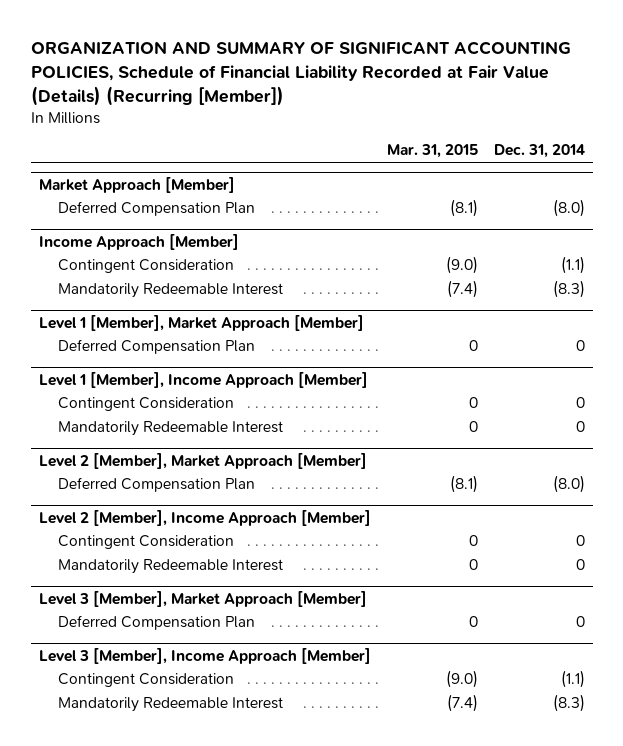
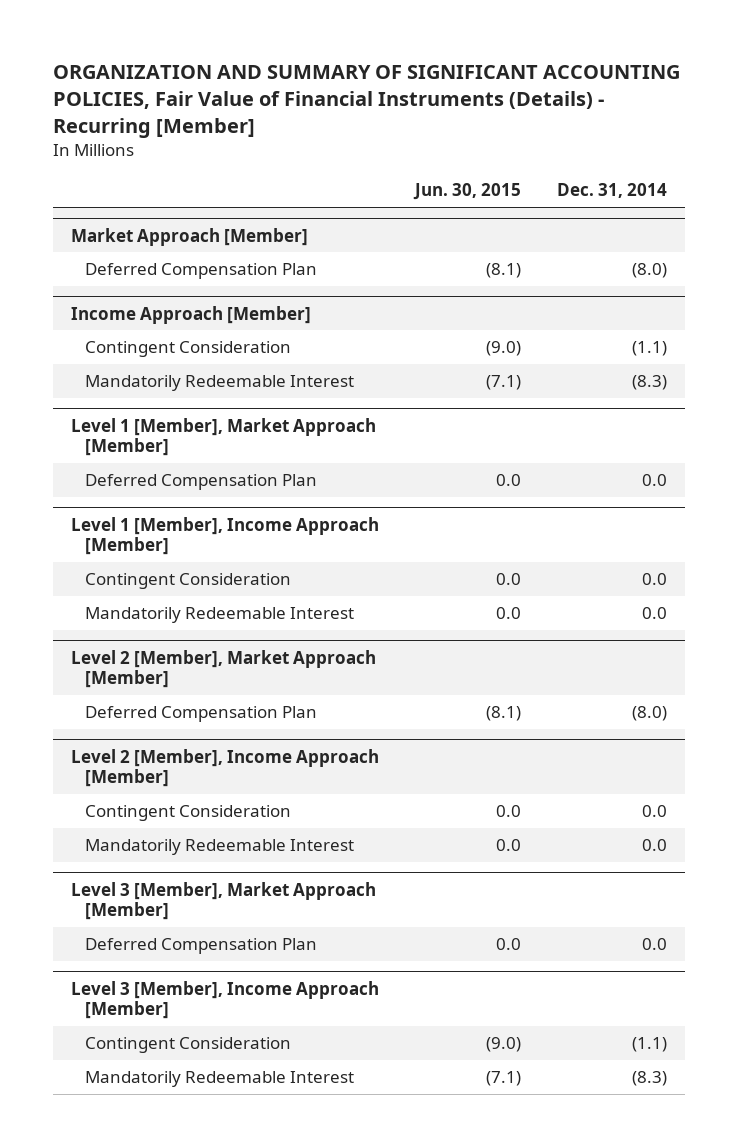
[30,41,571,107] ORGANIZATION AND SUMMARY OF SIGNIFICANT ACCOUNTING POLICIES, Schedule of Financial Liability Recorded at Fair Value (Details) (Recurring [Member]) -> [52,65,680,138] ORGANIZATION AND SUMMARY OF SIGNIFICANT ACCOUNTING POLICIES, Fair Value of Financial Instruments (Details) - Recurring [Member]
[386,144,478,159] Mar. 31, 2015 -> none
none -> [412,183,521,201] Jun. 30, 2015
[575,340,585,352] 0 -> [642,474,668,487] 0.0
[575,397,585,409] 0 -> [642,573,668,586] 0.0
[575,421,585,433] 0 -> [642,607,668,620] 0.0
[575,535,585,547] 0 -> [642,805,668,818] 0.0
[575,559,585,571] 0 -> [642,839,668,852] 0.0
[575,616,585,628] 0 -> [642,938,668,951] 0.0

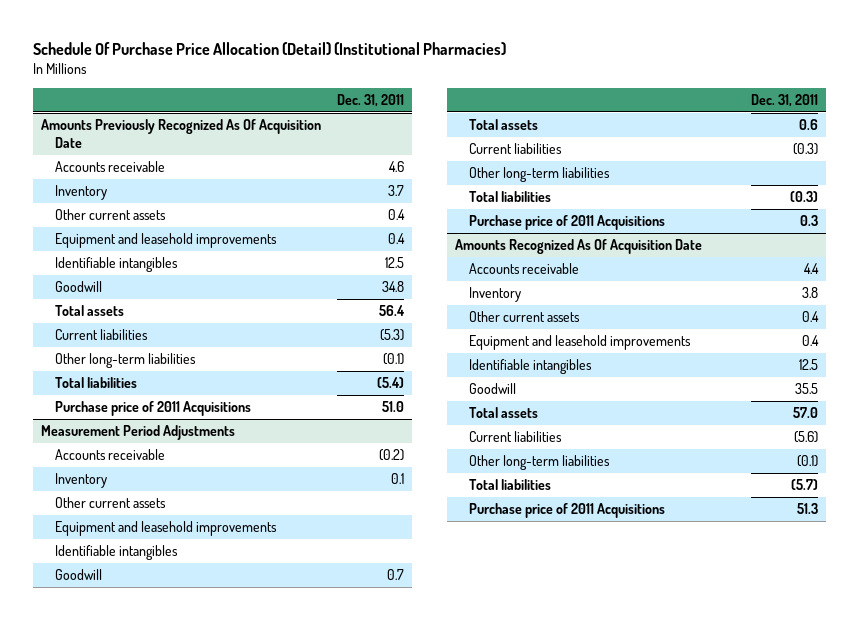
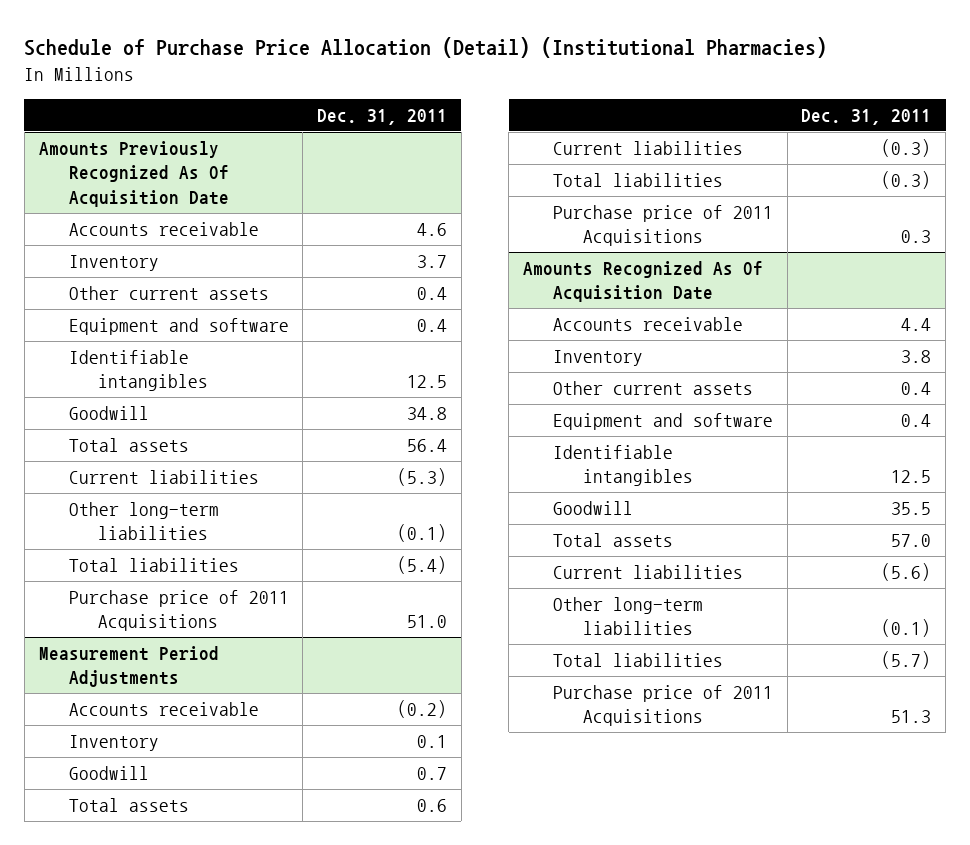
[33,41,507,55] Schedule Of Purchase Price Allocation (Detail) (Institutional Pharmacies) -> [24,37,828,59] Schedule of Purchase Price Allocation (Detail) (Institutional Pharmacies)
[55,233,278,249] Equipment and leasehold improvements -> [68,318,289,336] Equipment and software
[55,497,167,509] Other current assets -> none
[55,521,278,537] Equipment and leasehold improvements -> none
[55,545,179,561] Identifiable intangibles -> none
[469,167,611,183] Other long-term liabilities -> none
[469,335,692,351] Equipment and leasehold improvements -> [552,413,773,431] Equipment and software

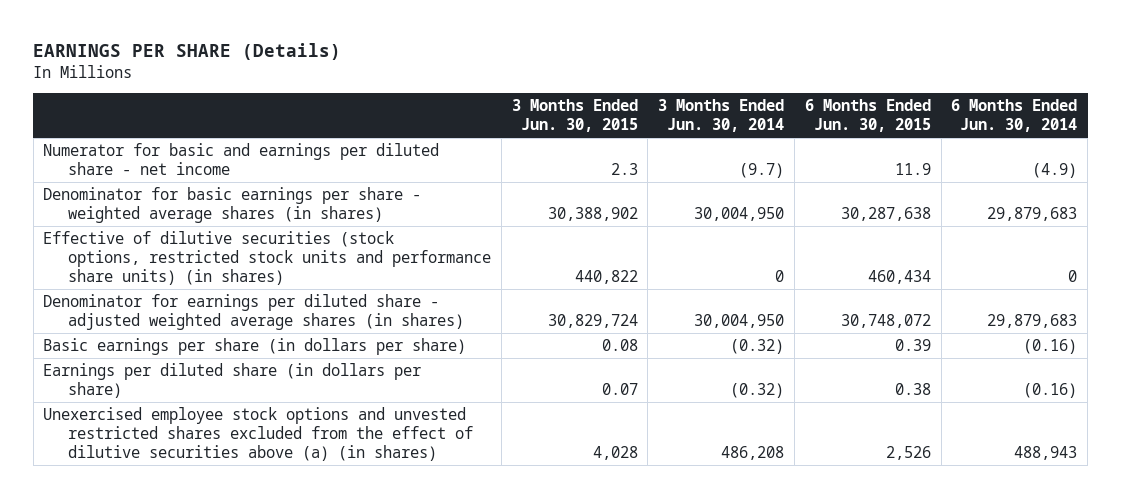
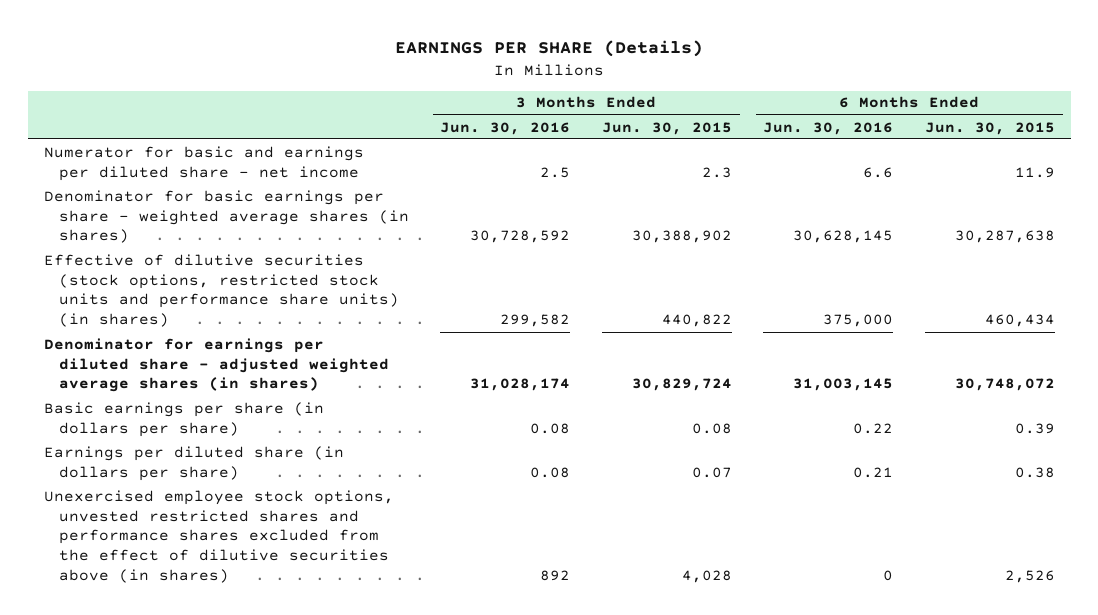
[658,99,785,133] 3 Months Ended Jun. 30, 2014 -> none
[951,99,1078,133] 6 Months Ended Jun. 30, 2014 -> none
none -> [440,121,571,135] Jun. 30, 2016
none -> [763,121,894,135] Jun. 30, 2016
[43,407,473,462] Unexercised employee stock options and unvested restricted shares excluded from the effect of dilutive securities above (a) (in shares) -> [43,489,394,584] Unexercised employee stock options, unvested restricted shares and performance shares excluded from the effect of dilutive securities above (in shares)

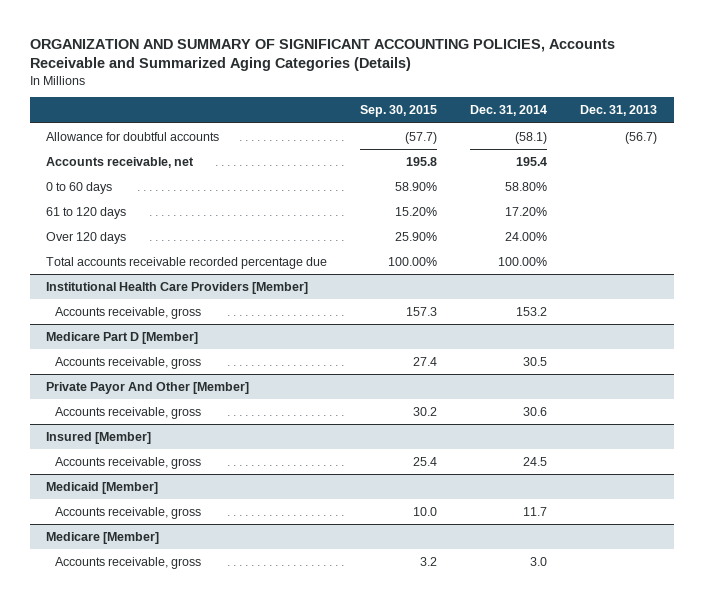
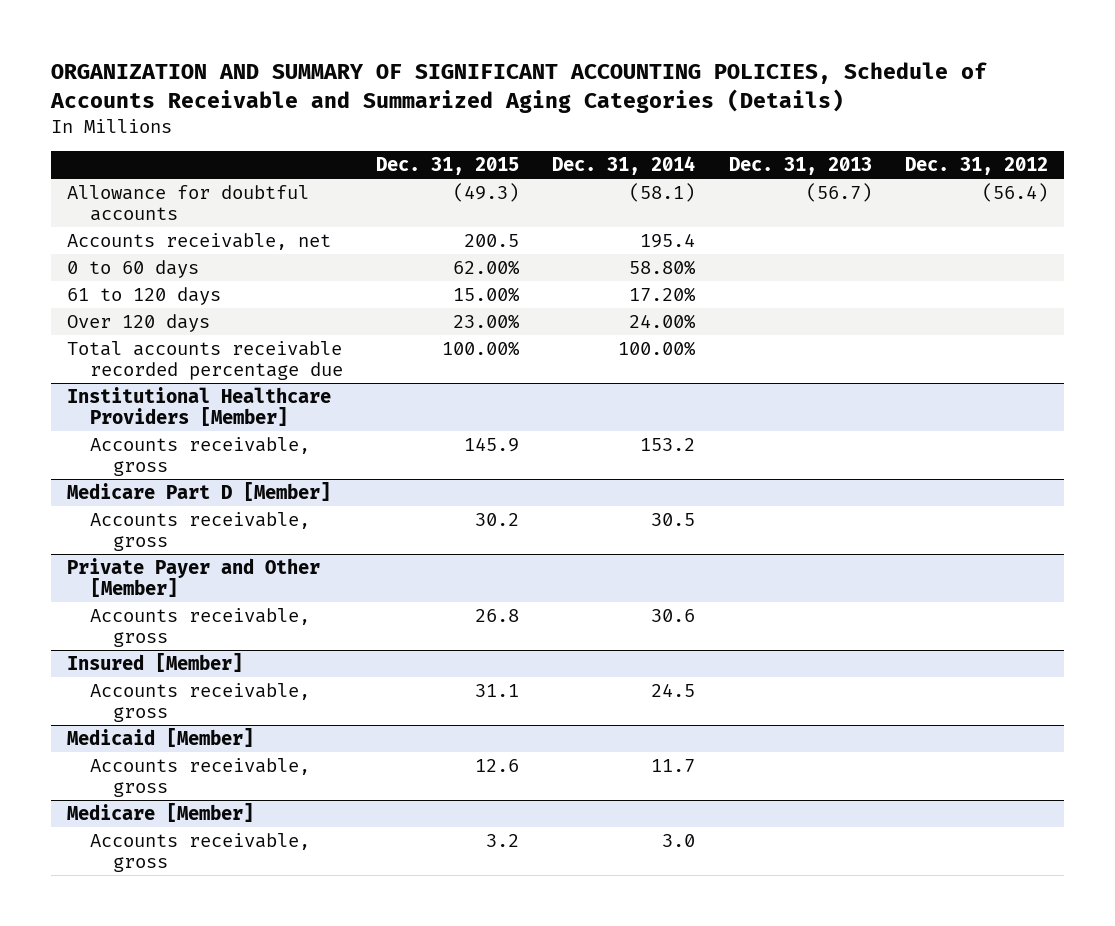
[29,38,615,72] ORGANIZATION AND SUMMARY OF SIGNIFICANT ACCOUNTING POLICIES, Accounts Receivable and Summarized Aging Categories (Details) -> [49,62,987,113] ORGANIZATION AND SUMMARY OF SIGNIFICANT ACCOUNTING POLICIES, Schedule of Accounts Receivable and Summarized Aging Categories (Details)
[360,105,438,118] Sep. 30, 2015 -> none
none -> [376,157,520,176] Dec. 31, 2015
none -> [904,157,1048,176] Dec. 31, 2012
[46,281,309,294] Institutional Health Care Providers [Member] -> [67,386,332,427] Institutional Healthcare Providers [Member]
[46,381,250,394] Private Payor And Other [Member] -> [67,557,321,598] Private Payer and Other [Member]

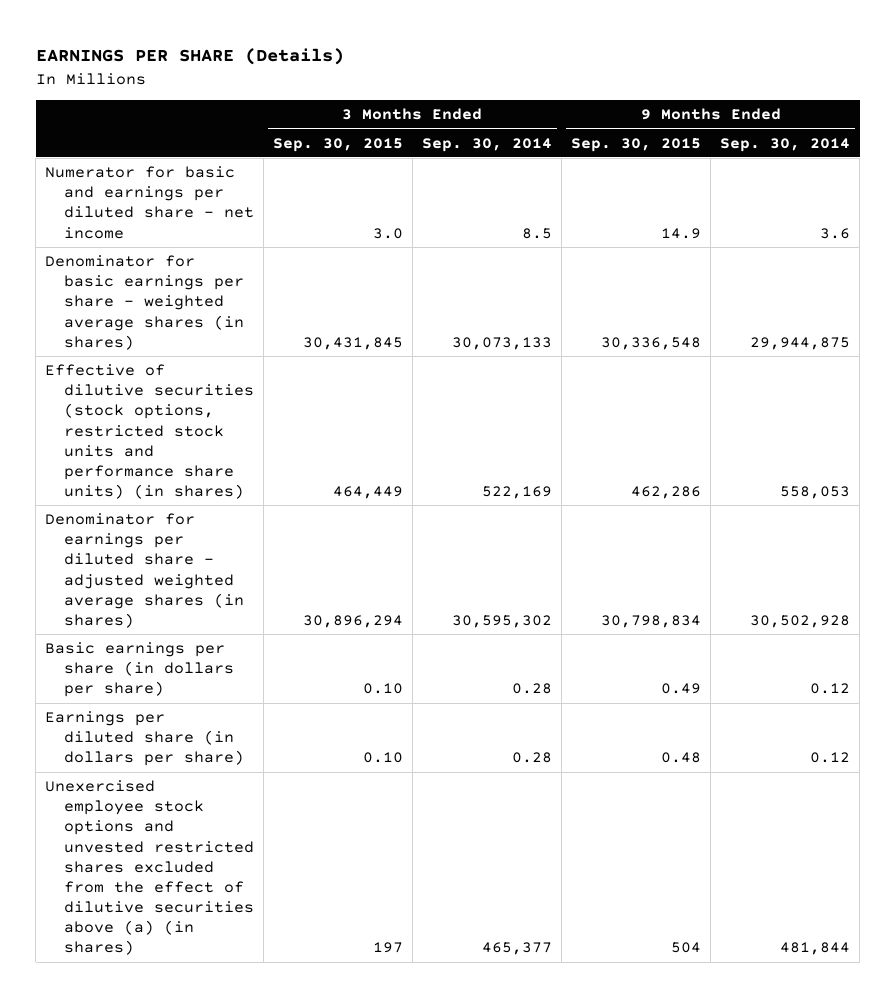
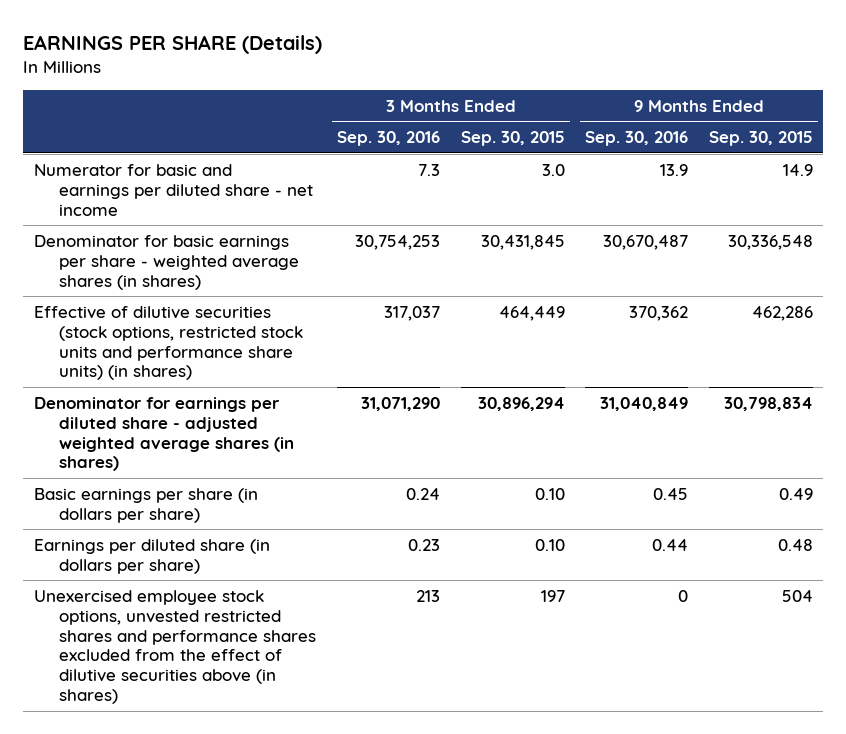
[421,137,552,152] Sep. 30, 2014 -> none
[720,137,851,152] Sep. 30, 2014 -> none
none -> [337,131,441,147] Sep. 30, 2016
none -> [585,131,689,147] Sep. 30, 2016
[45,780,254,956] Unexercised employee stock options and unvested restricted shares excluded from the effect of dilutive securities above (a) (in shares) -> [33,589,317,705] Unexercised employee stock options, unvested restricted shares and performance shares excluded from the effect of dilutive securities above (in shares)

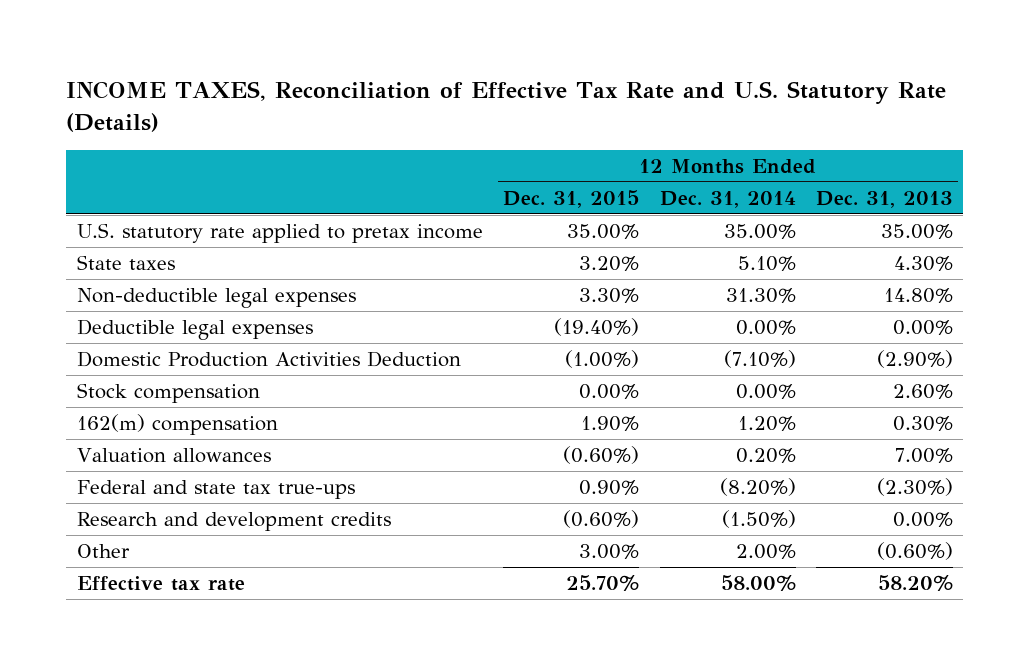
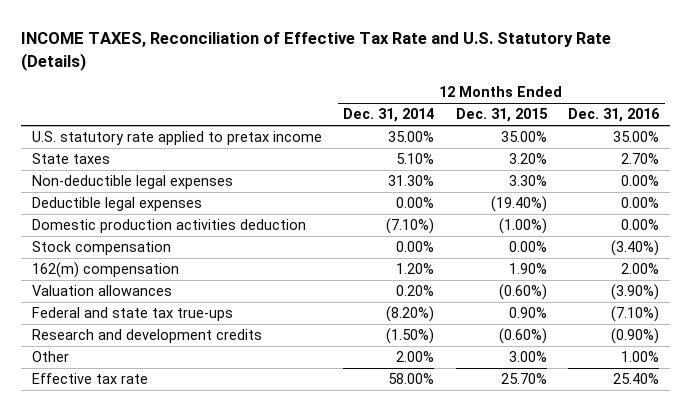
[815,190,953,208] Dec. 31, 2013 -> none
none -> [568,108,661,123] Dec. 31, 2016
[76,350,461,367] Domestic Production Activities Deduction -> [32,219,307,234] Domestic production activities deduction

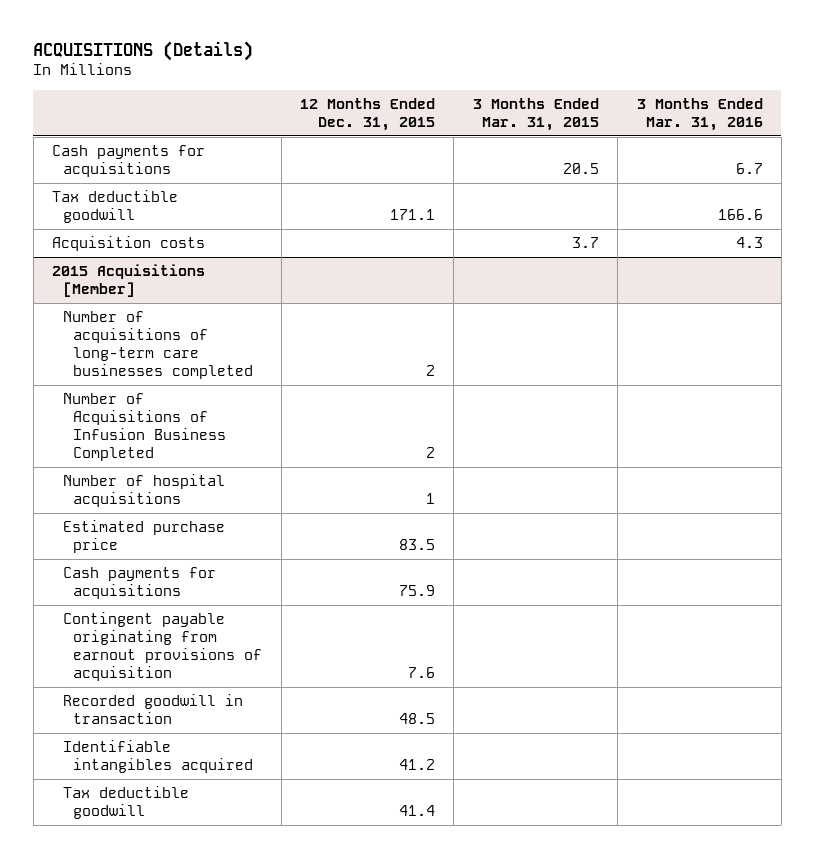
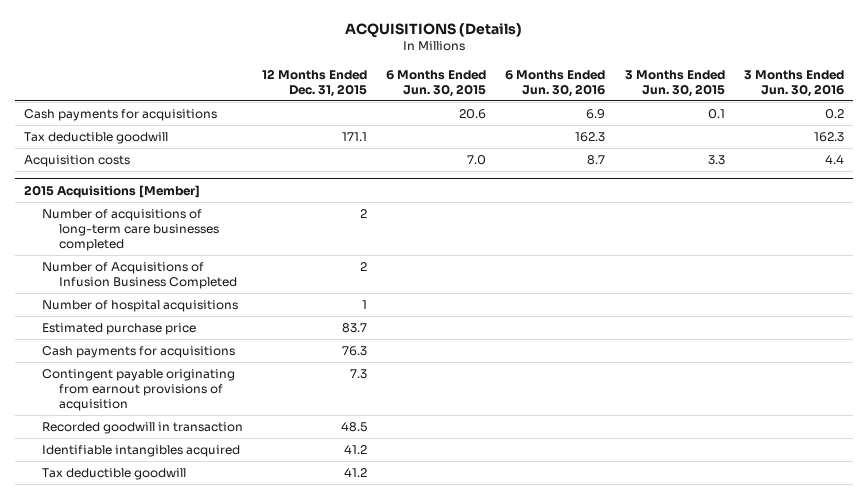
[472,97,599,131] 3 Months Ended Mar. 31, 2015 -> none
[636,97,763,131] 3 Months Ended Mar. 31, 2016 -> none
none -> [386,69,487,97] 6 Months Ended Jun. 30, 2015
none -> [505,69,606,97] 6 Months Ended Jun. 30, 2016
none -> [624,69,725,97] 3 Months Ended Jun. 30, 2015
none -> [743,69,844,97] 3 Months Ended Jun. 30, 2016
[398,539,435,551] 83.5 -> [341,323,367,334] 83.7
[398,585,435,597] 75.9 -> [341,346,367,357] 76.3
[407,666,435,678] 7.6 -> [349,369,367,380] 7.3
[398,805,435,817] 41.4 -> [343,468,367,478] 41.2

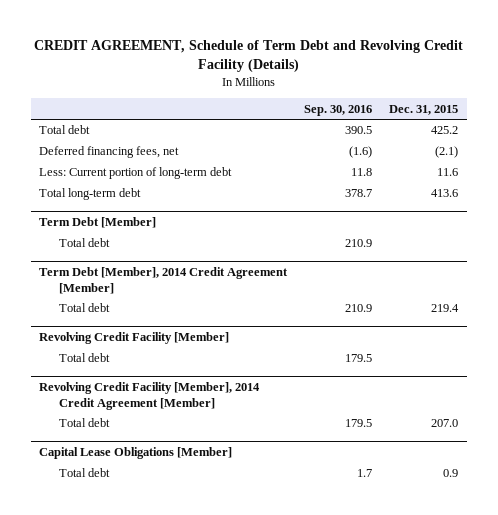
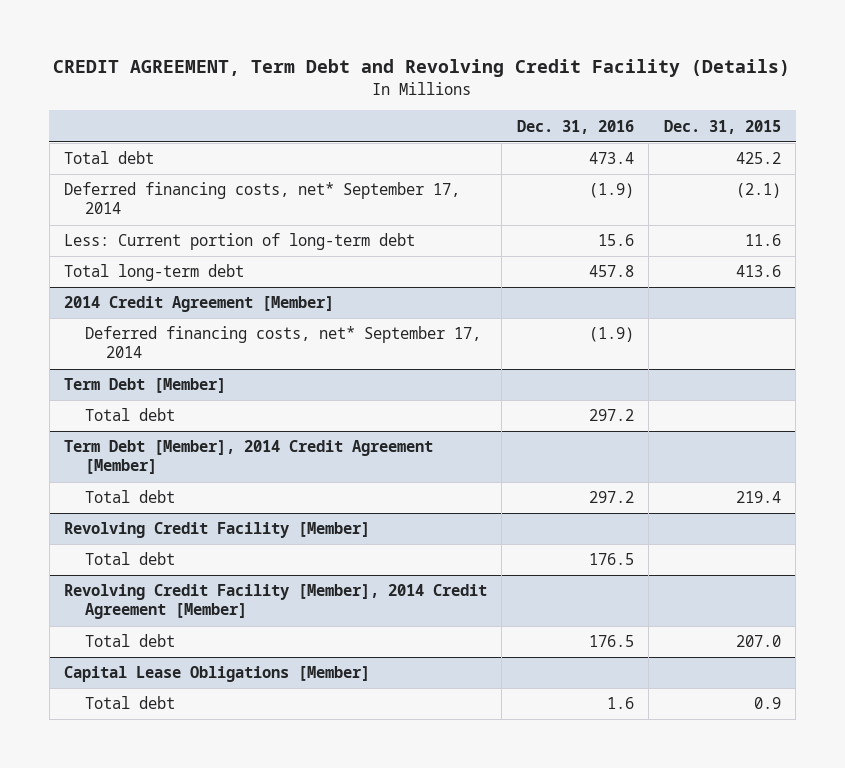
[33,40,463,73] CREDIT AGREEMENT, Schedule of Term Debt and Revolving Credit Facility (Details) -> [53,59,791,78] CREDIT AGREEMENT, Term Debt and Revolving Credit Facility (Details)
[304,104,373,116] Sep. 30, 2016 -> none
none -> [516,119,634,134] Dec. 31, 2016
[39,146,180,159] Deferred financing fees, net -> [63,182,460,215] Deferred financing costs, net* September 17, 2014
none -> [63,296,334,313] 2014 Credit Agreement [Member]
none -> [85,326,482,359] Deferred financing costs, net* September 17, 2014

